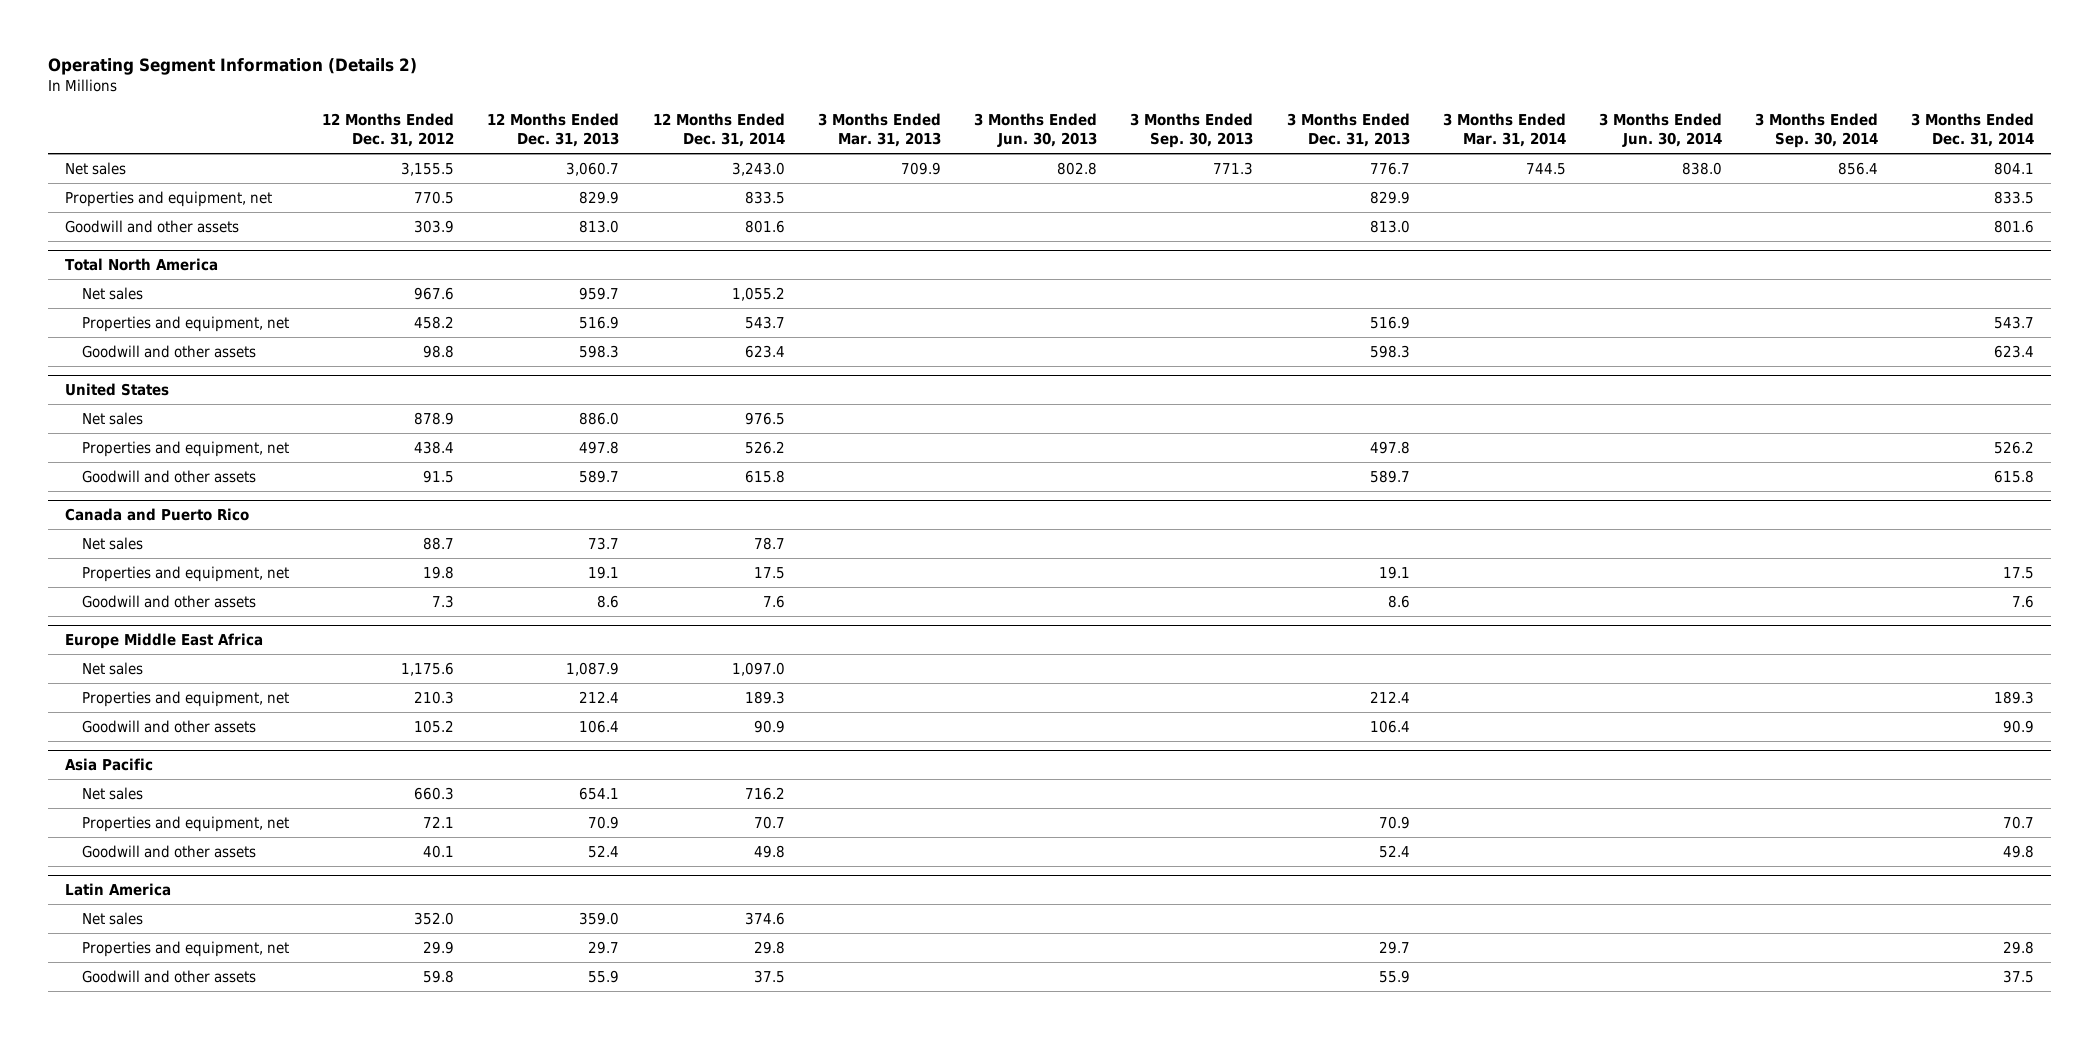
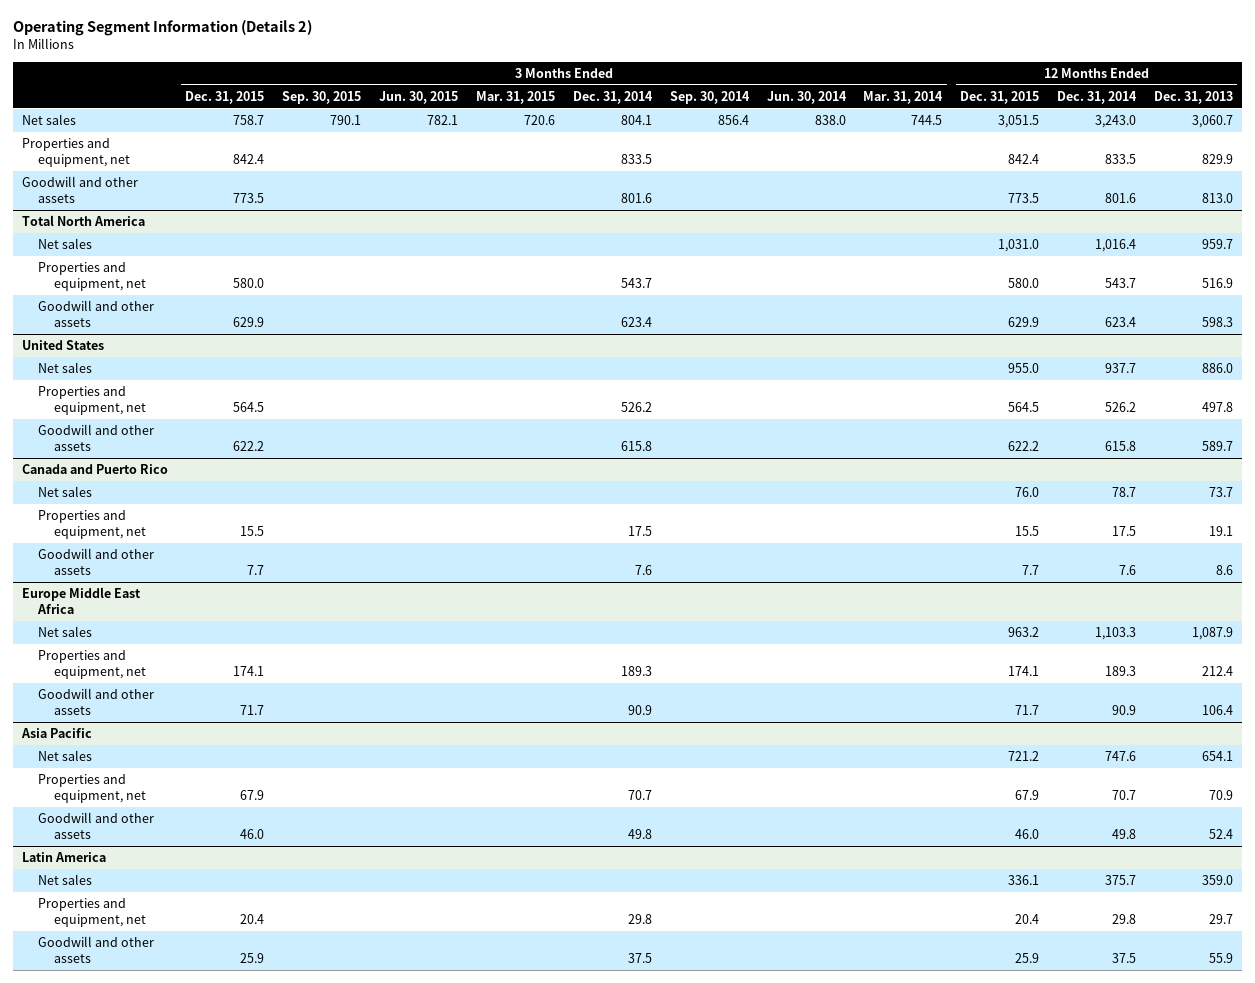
[322,113,455,147] 12 Months Ended Dec. 31, 2012 -> none
[817,113,941,147] 3 Months Ended Mar. 31, 2013 -> none
[974,113,1098,147] 3 Months Ended Jun. 30, 2013 -> none
[1130,113,1254,148] 3 Months Ended Sep. 30, 2013 -> none
[1286,113,1410,147] 3 Months Ended Dec. 31, 2013 -> none
none -> [185,90,265,104] Dec. 31, 2015
none -> [282,90,362,104] Sep. 30, 2015
none -> [379,90,459,104] Jun. 30, 2015
none -> [475,90,555,104] Mar. 31, 2015
none -> [960,90,1040,104] Dec. 31, 2015
[731,286,785,301] 1,055.2 -> [1095,239,1137,253] 1,016.4
[744,411,785,425] 976.5 -> [1105,363,1137,374] 937.7
[731,661,785,676] 1,097.0 -> [1095,627,1137,641] 1,103.3
[744,786,785,800] 716.2 -> [1105,751,1137,762] 747.6
[744,911,785,925] 374.6 -> [1105,875,1137,886] 375.7

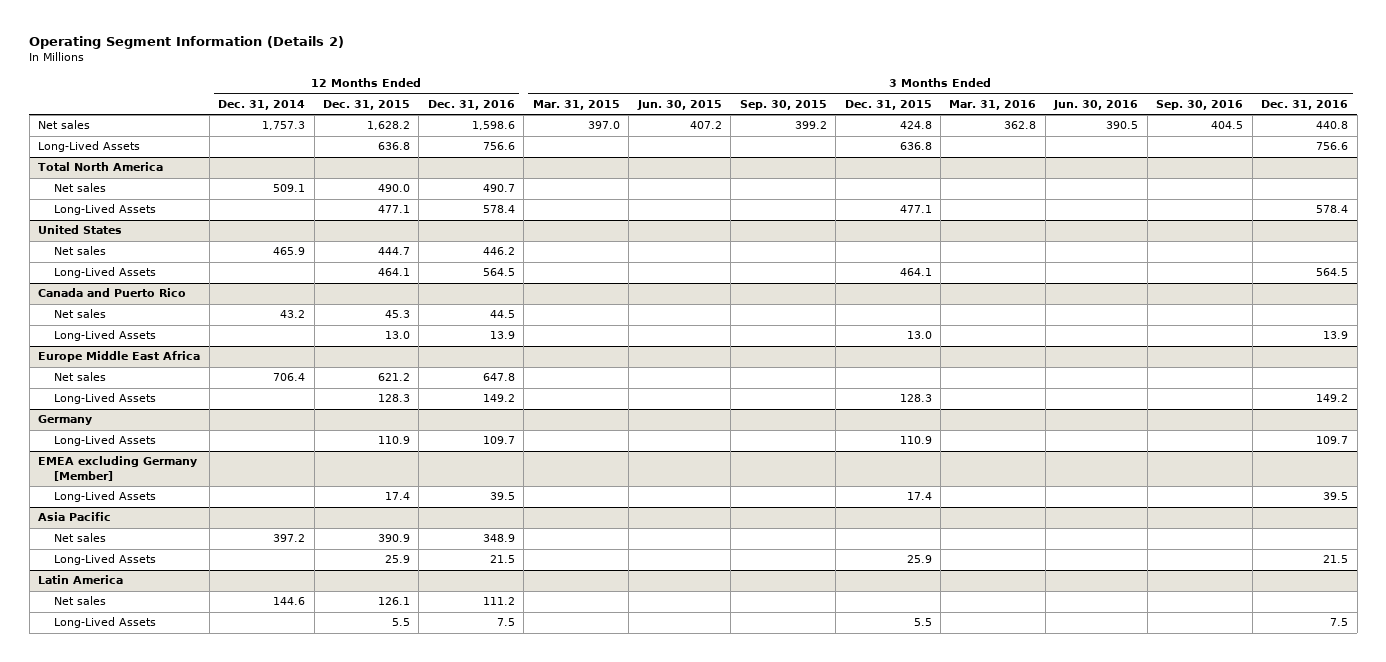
[572,90,653,104] Dec. 31, 2014 -> none
[669,90,750,104] Sep. 30, 2014 -> none
[766,90,847,104] Jun. 30, 2014 -> none
[863,90,944,104] Mar. 31, 2014 -> none
[1153,90,1233,104] Dec. 31, 2013 -> none
none -> [427,99,515,110] Dec. 31, 2016
none -> [949,99,1037,110] Mar. 31, 2016
none -> [1053,99,1139,110] Jun. 30, 2016
none -> [1156,99,1244,110] Sep. 30, 2016
none -> [1261,99,1349,110] Dec. 31, 2016
[21,138,130,168] Properties and equipment, net -> none
[21,176,138,204] Goodwill and other assets -> none
[233,115,265,126] 758.7 -> [899,121,932,130] 424.8
[330,115,362,126] 790.1 -> [794,121,827,130] 399.2
[427,115,459,126] 782.1 -> [689,121,722,130] 407.2
[523,115,555,126] 720.6 -> [587,121,620,130] 397.0
[998,115,1040,129] 3,051.5 -> [366,121,410,131] 1,628.2
[1095,115,1137,129] 3,243.0 -> [262,121,306,131] 1,757.3
none -> [38,141,141,153] Long-Lived Assets
[37,262,146,292] Properties and equipment, net -> none
[37,300,154,328] Goodwill and other assets -> none
[998,239,1040,253] 1,031.0 -> [377,184,410,193] 490.0
[1095,239,1137,253] 1,016.4 -> [273,184,306,193] 509.1
none -> [54,204,157,216] Long-Lived Assets
[37,386,146,416] Properties and equipment, net -> none
[37,424,154,452] Goodwill and other assets -> none
[1008,363,1040,374] 955.0 -> [377,247,410,256] 444.7
[1105,363,1137,374] 937.7 -> [273,247,306,256] 465.9
none -> [54,267,157,279] Long-Lived Assets
[37,510,146,540] Properties and equipment, net -> none
[37,548,154,576] Goodwill and other assets -> none
[1015,487,1040,498] 76.0 -> [384,310,410,319] 45.3
[1112,487,1137,498] 78.7 -> [280,310,306,319] 43.2
none -> [54,330,157,342] Long-Lived Assets
[37,650,146,680] Properties and equipment, net -> none
[37,688,154,716] Goodwill and other assets -> none
[1008,627,1040,638] 963.2 -> [377,373,410,382] 621.2
[1095,627,1137,641] 1,103.3 -> [273,373,306,382] 706.4
none -> [54,393,157,405] Long-Lived Assets
none -> [38,415,93,426] Germany
none -> [54,435,157,447] Long-Lived Assets
none -> [38,456,198,481] EMEA excluding Germany [Member]
none -> [54,491,157,503] Long-Lived Assets
[37,774,146,804] Properties and equipment, net -> none
[37,812,154,840] Goodwill and other assets -> none
[1008,751,1040,762] 721.2 -> [377,534,410,543] 390.9
[1105,751,1137,762] 747.6 -> [273,534,306,543] 397.2
none -> [54,554,157,566] Long-Lived Assets
[37,898,146,928] Properties and equipment, net -> none
[37,936,154,964] Goodwill and other assets -> none
[1008,875,1040,886] 336.1 -> [377,597,410,606] 126.1
[1105,875,1137,886] 375.7 -> [273,597,306,606] 144.6
none -> [54,617,157,629] Long-Lived Assets

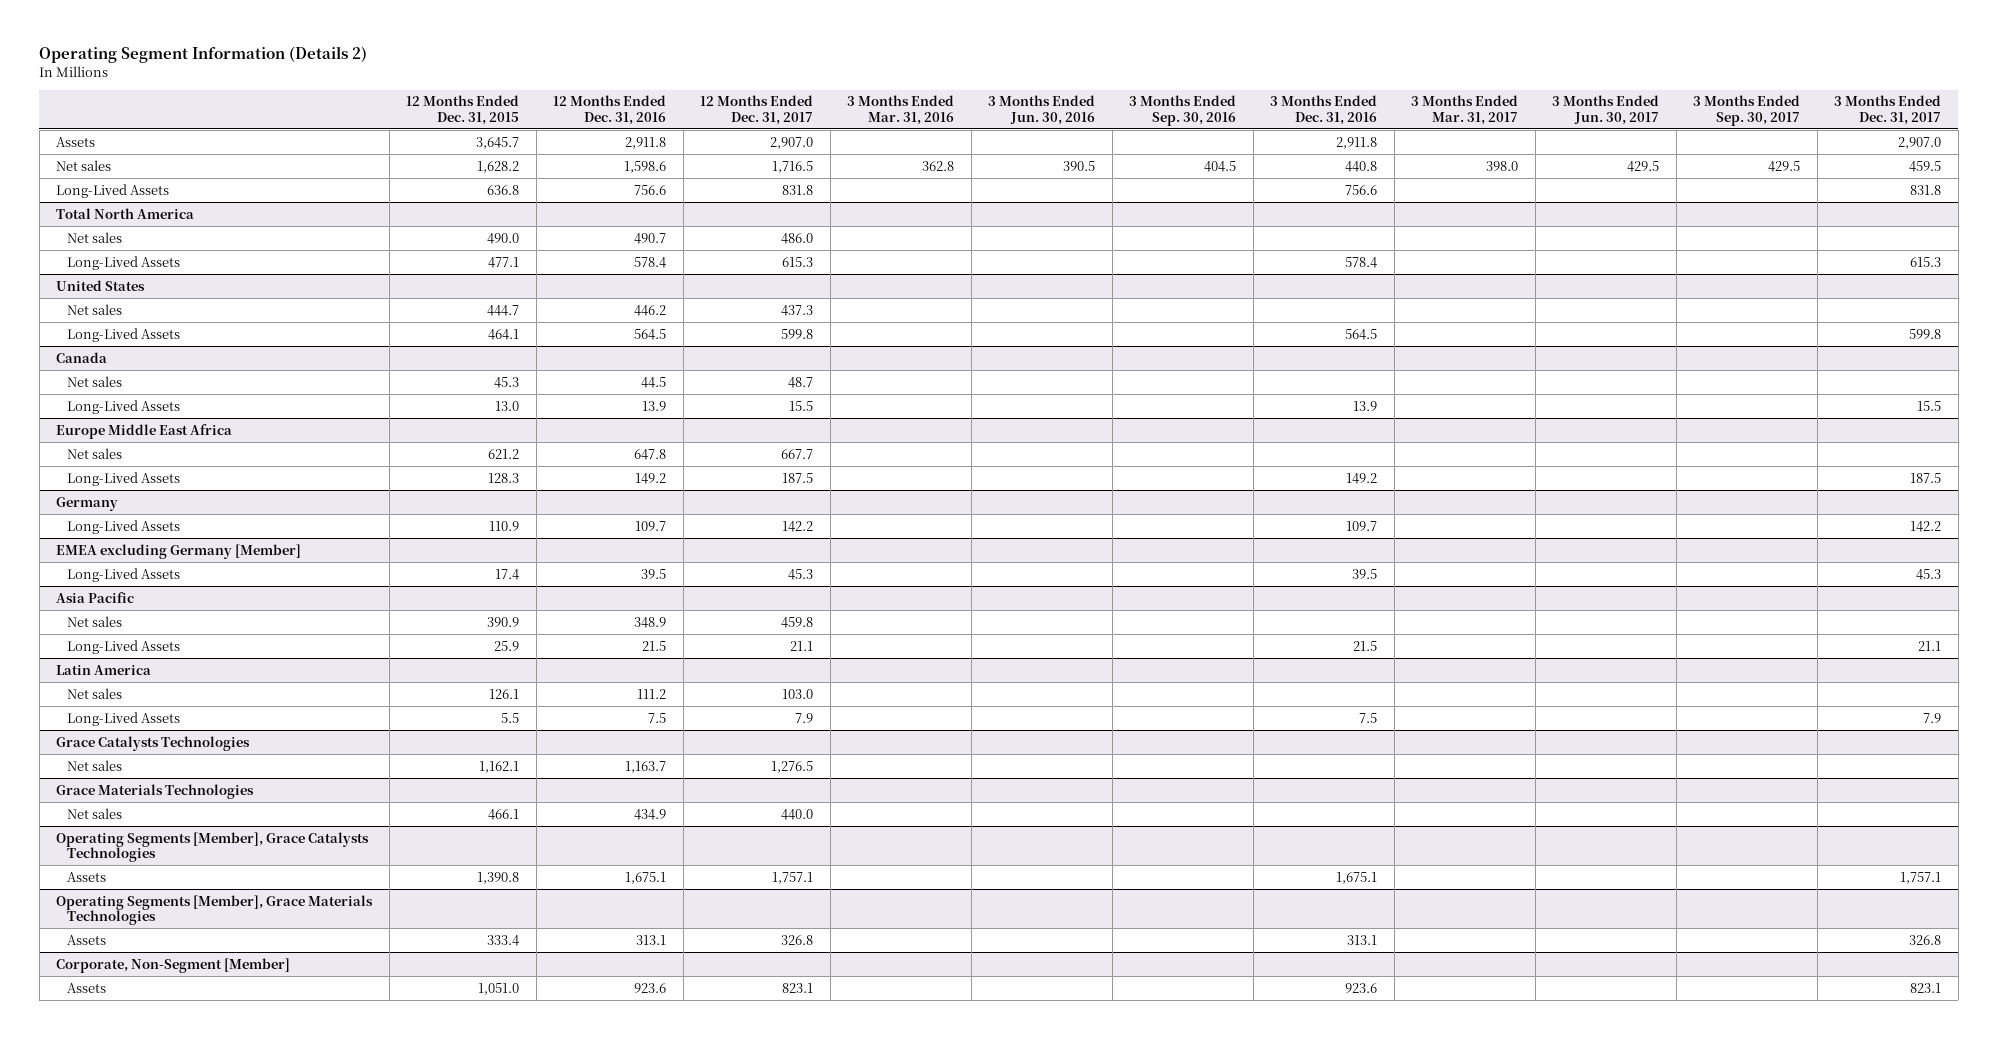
[218,99,306,110] Dec. 31, 2014 -> none
[532,99,620,110] Mar. 31, 2015 -> none
[636,99,722,110] Jun. 30, 2015 -> none
[739,99,827,110] Sep. 30, 2015 -> none
[844,99,932,110] Dec. 31, 2015 -> none
none -> [700,95,814,125] 12 Months Ended Dec. 31, 2017
none -> [1411,95,1519,125] 3 Months Ended Mar. 31, 2017
none -> [1552,95,1660,125] 3 Months Ended Jun. 30, 2017
none -> [1693,95,1801,126] 3 Months Ended Sep. 30, 2017
none -> [1834,95,1942,125] 3 Months Ended Dec. 31, 2017
none -> [56,136,96,147] Assets
[38,288,187,298] Canada and Puerto Rico -> none
none -> [56,351,108,363] Canada
none -> [56,735,251,751] Grace Catalysts Technologies
none -> [67,759,123,771] Net sales
none -> [56,783,255,799] Grace Materials Technologies
none -> [67,807,123,819] Net sales
none -> [56,831,370,863] Operating Segments [Member], Grace Catalysts Technologies
none -> [67,871,107,882] Assets
none -> [56,894,374,926] Operating Segments [Member], Grace Materials Technologies
none -> [67,934,107,945] Assets
none -> [56,957,291,973] Corporate, Non-Segment [Member]
none -> [67,982,107,993] Assets

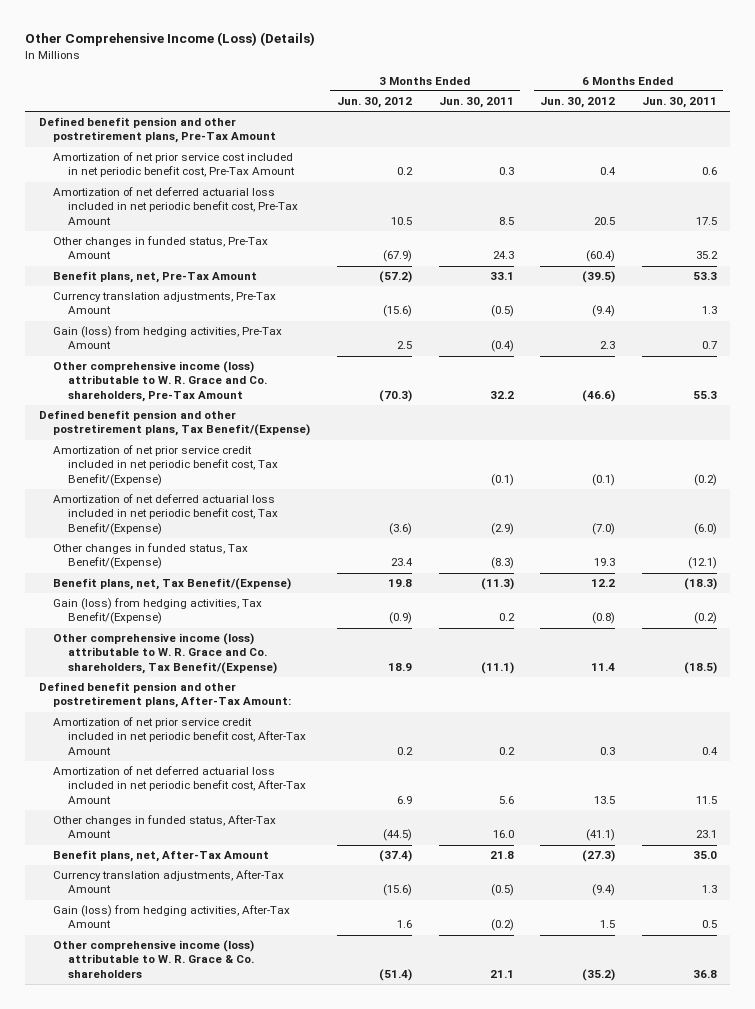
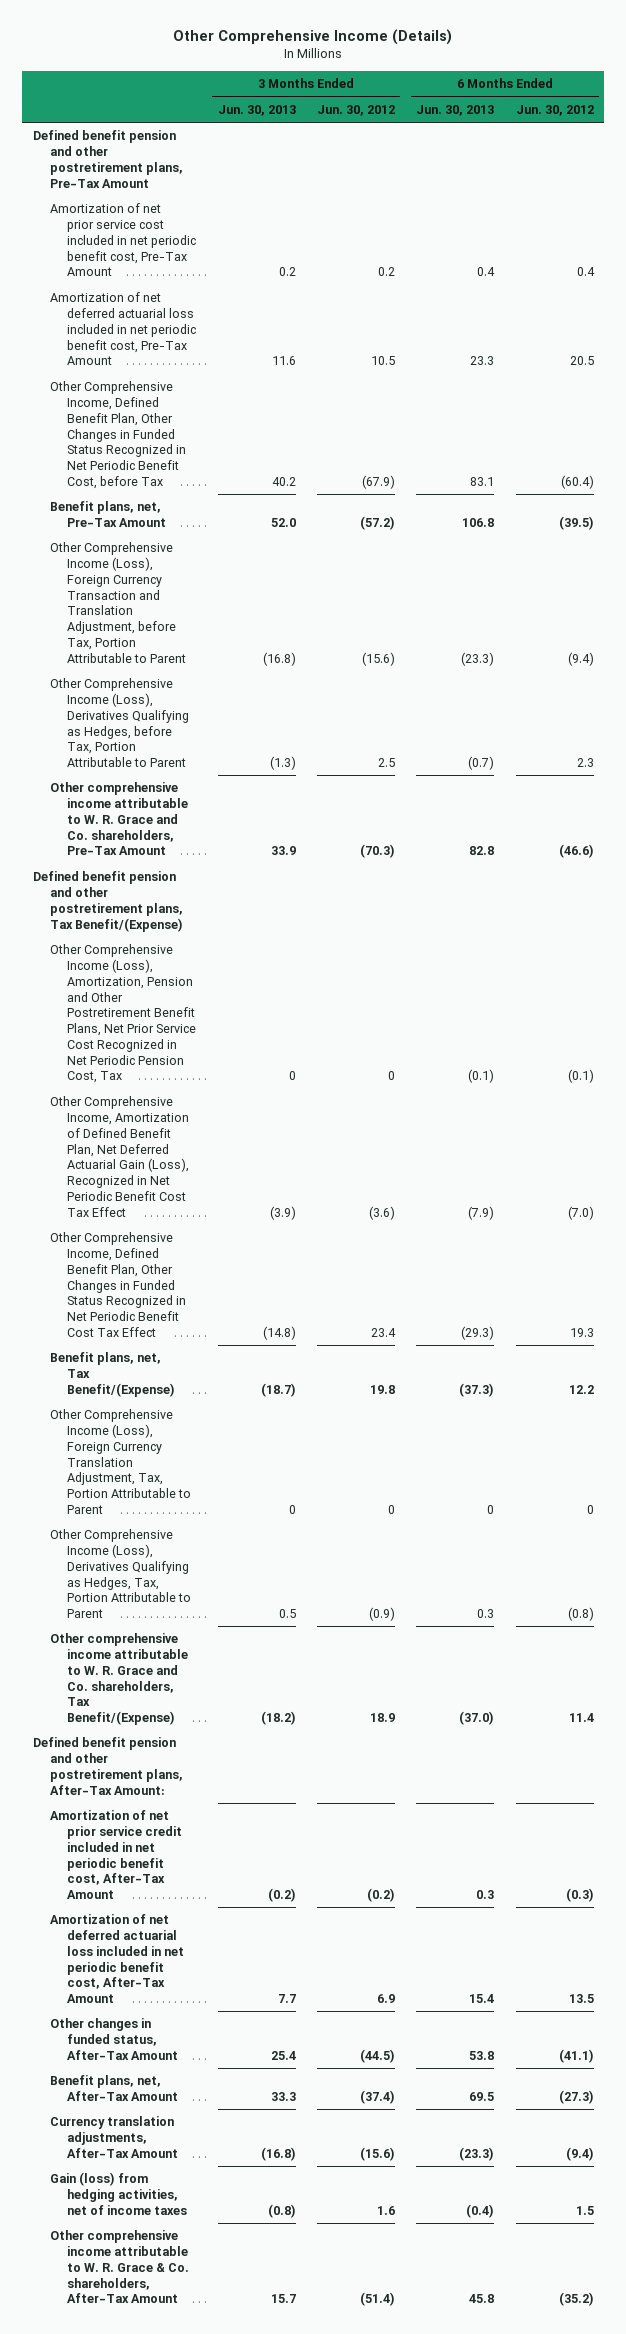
[25,32,316,47] Other Comprehensive Income (Loss) (Details) -> [173,29,453,46] Other Comprehensive Income (Details)
[438,97,514,109] Jun. 30, 2011 -> none
[641,97,717,109] Jun. 30, 2011 -> none
none -> [217,104,296,116] Jun. 30, 2013
none -> [416,104,495,116] Jun. 30, 2013
[53,236,269,260] Other changes in funded status, Pre-Tax Amount -> [49,381,187,489] Other Comprehensive Income, Defined Benefit Plan, Other Changes in Funded Status Recognized in Net Periodic Benefit Cost, before Tax
[53,292,277,315] Currency translation adjustments, Pre-Tax Amount -> [49,542,187,663] Other Comprehensive Income (Loss), Foreign Currency Transaction and Translation Adjustment, before Tax, Portion Attributable to Parent
[53,326,283,350] Gain (loss) from hedging activities, Pre-Tax Amount -> [49,678,190,768] Other Comprehensive Income (Loss), Derivatives Qualifying as Hedges, before Tax, Portion Attributable to Parent
[53,361,268,402] Other comprehensive income (loss) attributable to W. R. Grace and Co. shareholders, Pre-Tax Amount -> [49,782,189,856] Other comprehensive income attributable to W. R. Grace and Co. shareholders, Pre-Tax Amount
[53,445,279,486] Amortization of net prior service credit included in net periodic benefit cost, Tax Benefit/(Expense) -> none
none -> [49,944,197,1084] Other Comprehensive Income (Loss), Amortization, Pension and Other Postretirement Benefit Plans, Net Prior Service Cost Recognized in Net Periodic Pension Cost, Tax
[53,494,279,535] Amortization of net deferred actuarial loss included in net periodic benefit cost, Tax Benefit/(Expense) -> [49,1096,190,1217] Other Comprehensive Income, Amortization of Defined Benefit Plan, Net Deferred Actuarial Gain (Loss), Recognized in Net Periodic Benefit Cost Tax Effect
[53,543,249,570] Other changes in funded status, Tax Benefit/(Expense) -> [49,1232,187,1337] Other Comprehensive Income, Defined Benefit Plan, Other Changes in Funded Status Recognized in Net Periodic Benefit Cost Tax Effect
none -> [49,1409,192,1514] Other Comprehensive Income (Loss), Foreign Currency Translation Adjustment, Tax, Portion Attributable to Parent
[53,598,263,625] Gain (loss) from hedging activities, Tax Benefit/(Expense) -> [49,1529,192,1619] Other Comprehensive Income (Loss), Derivatives Qualifying as Hedges, Tax, Portion Attributable to Parent
[53,633,278,674] Other comprehensive income (loss) attributable to W. R. Grace and Co. shareholders, Tax Benefit/(Expense) -> [49,1633,189,1726] Other comprehensive income attributable to W. R. Grace and Co. shareholders, Tax Benefit/(Expense)
[397,746,414,755] 0.2 -> [366,1888,395,1903] (0.2)
[600,746,616,755] 0.3 -> [565,1888,594,1903] (0.3)
[53,905,291,929] Gain (loss) from hedging activities, After-Tax Amount -> [49,2172,188,2215] Gain (loss) from hedging activities, net of income taxes
[53,940,255,978] Other comprehensive income (loss) attributable to W. R. Grace & Co. shareholders -> [49,2230,190,2304] Other comprehensive income attributable to W. R. Grace & Co. shareholders, After-Tax Amount

